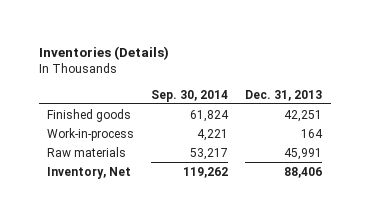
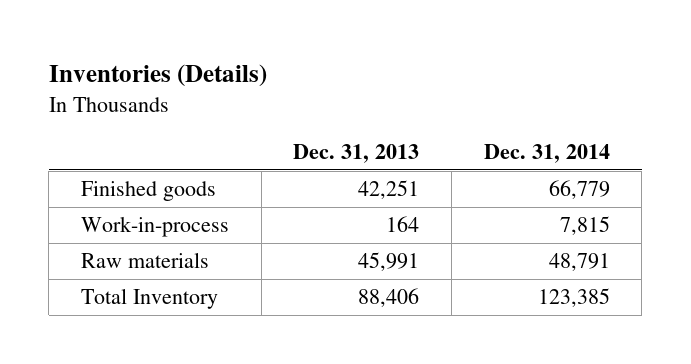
[151,89,229,102] Sep. 30, 2014 -> none
none -> [483,143,610,163] Dec. 31, 2014
[47,166,132,179] Inventory, Net -> [80,288,218,310] Total Inventory

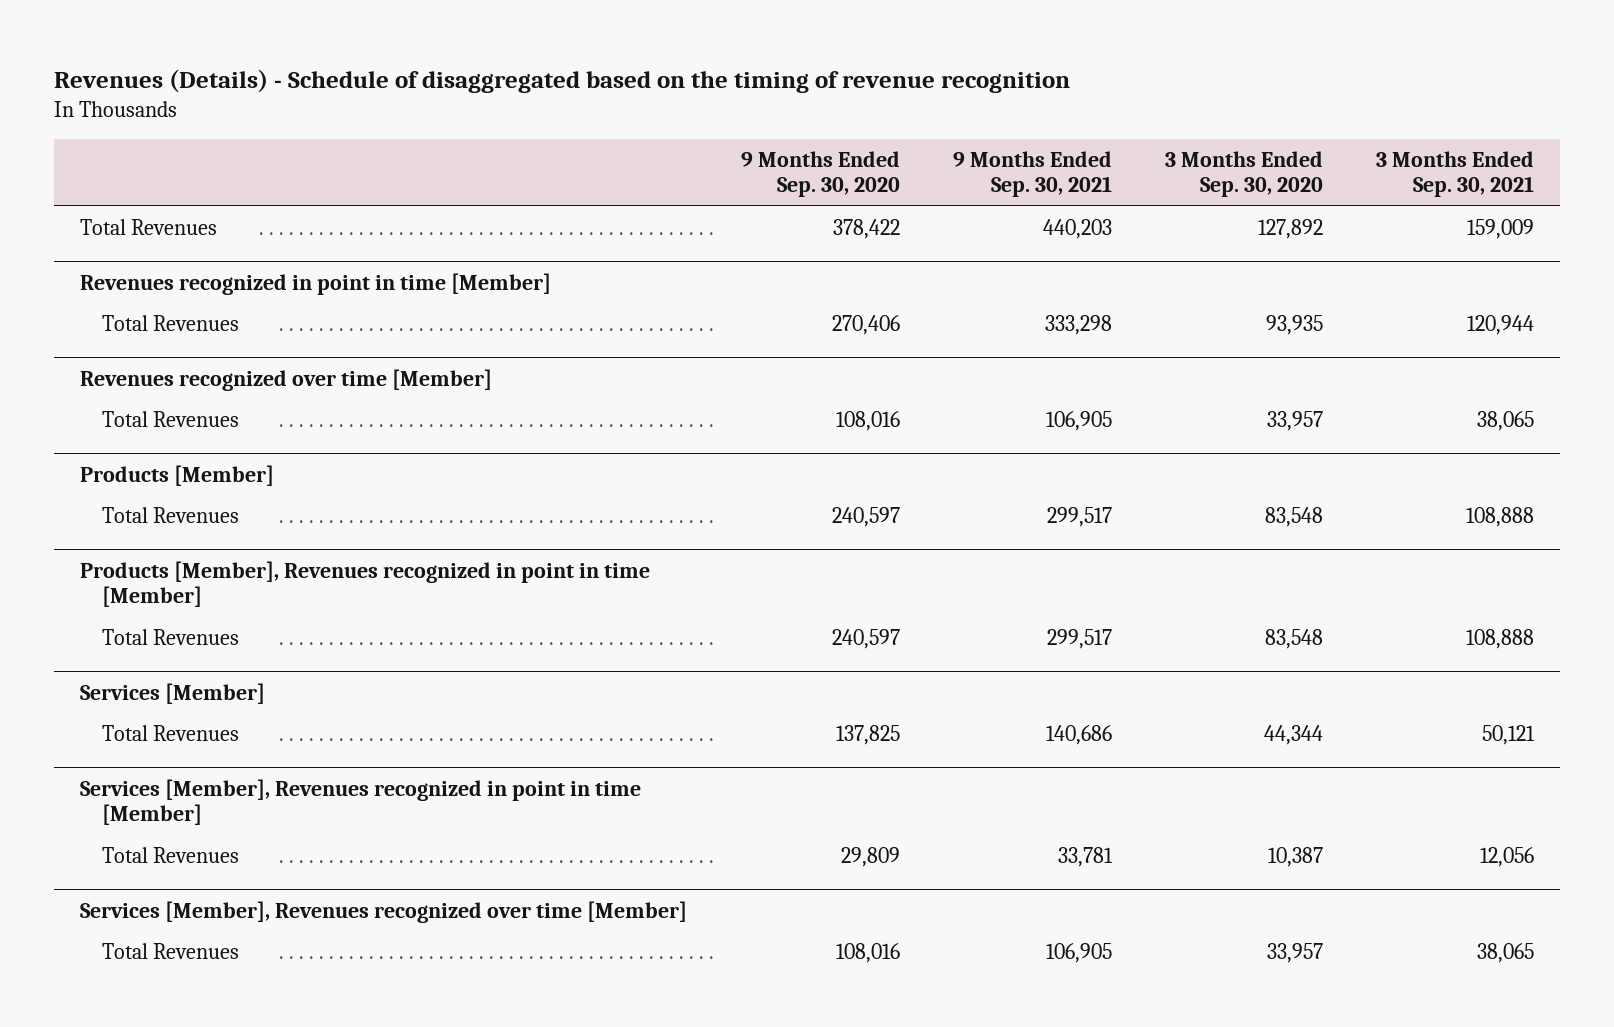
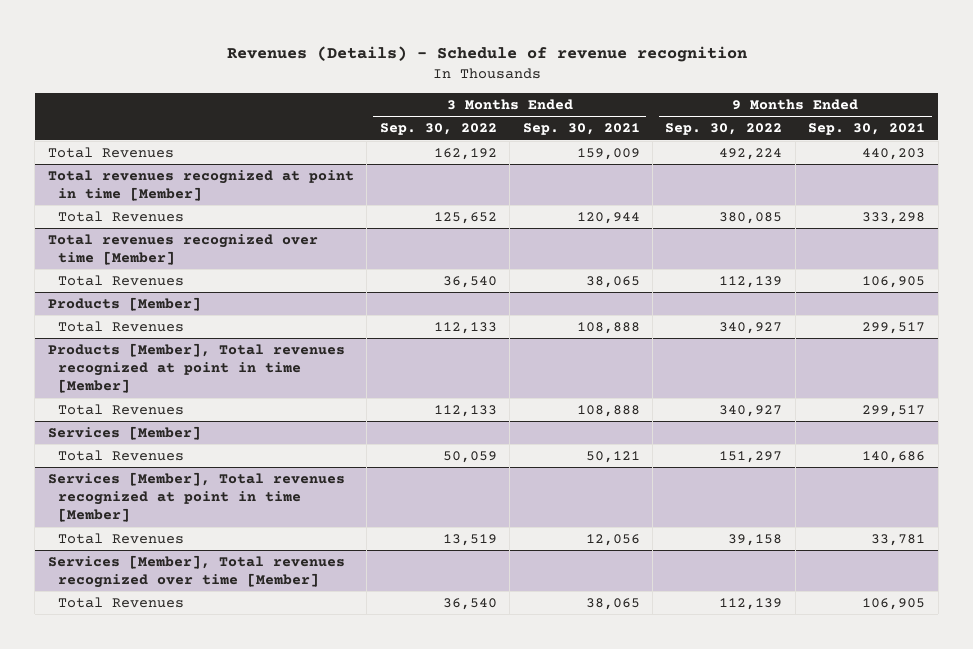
[53,68,1070,93] Revenues (Details) - Schedule of disaggregated based on the timing of revenue recognition -> [226,45,747,62] Revenues (Details) - Schedule of revenue recognition
[740,150,900,198] 9 Months Ended Sep. 30, 2020 -> none
[1164,150,1323,198] 3 Months Ended Sep. 30, 2020 -> none
none -> [379,123,497,136] Sep. 30, 2022
none -> [665,123,783,136] Sep. 30, 2022
[80,272,552,295] Revenues recognized in point in time [Member] -> [47,169,354,202] Total revenues recognized at point in time [Member]
[80,368,493,391] Revenues recognized over time [Member] -> [47,233,318,266] Total revenues recognized over time [Member]
[80,560,651,608] Products [Member], Revenues recognized in point in time [Member] -> [47,342,345,394] Products [Member], Total revenues recognized at point in time [Member]
[80,778,642,826] Services [Member], Revenues recognized in point in time [Member] -> [47,471,345,523] Services [Member], Total revenues recognized at point in time [Member]
[80,900,688,923] Services [Member], Revenues recognized over time [Member] -> [47,554,345,589] Services [Member], Total revenues recognized over time [Member]

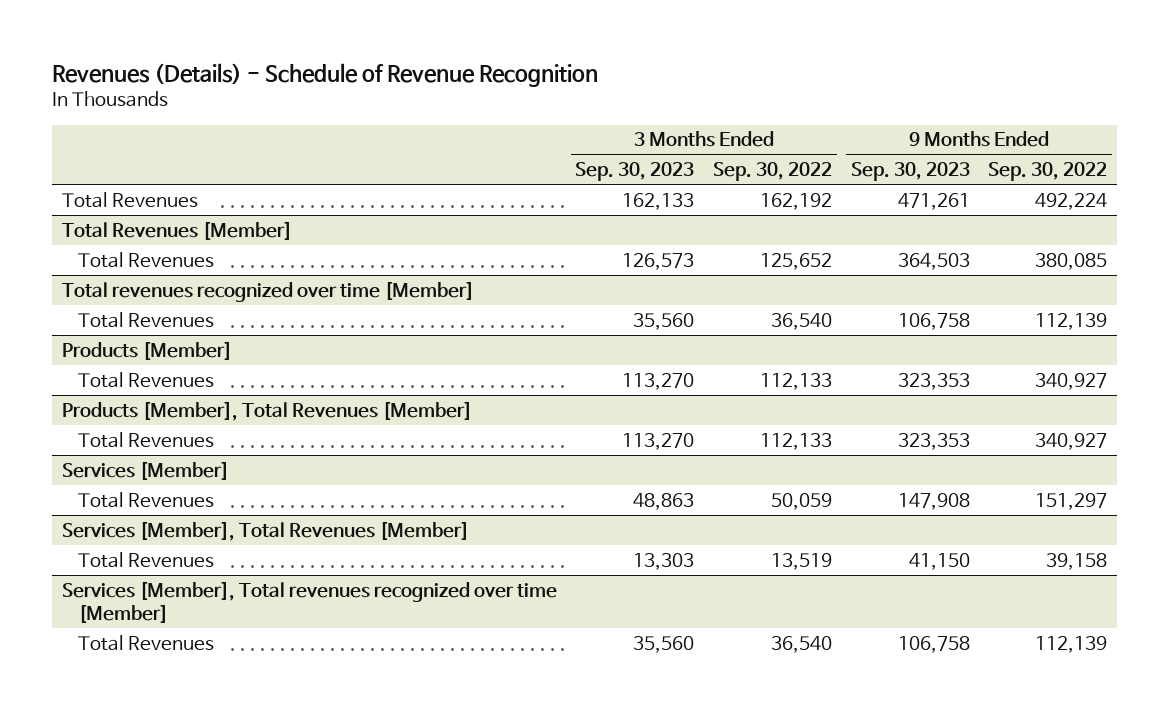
[226,45,747,62] Revenues (Details) - Schedule of revenue recognition -> [52,63,599,88] Revenues (Details) - Schedule of Revenue Recognition
[522,123,640,136] Sep. 30, 2021 -> none
[808,123,926,136] Sep. 30, 2021 -> none
none -> [575,162,695,182] Sep. 30, 2023
none -> [850,162,970,182] Sep. 30, 2023
[47,169,354,202] Total revenues recognized at point in time [Member] -> [61,220,292,240] Total Revenues [Member]
[47,342,345,394] Products [Member], Total revenues recognized at point in time [Member] -> none
none -> [61,400,472,421] Products [Member], Total Revenues [Member]
[47,471,345,523] Services [Member], Total revenues recognized at point in time [Member] -> none
none -> [61,520,469,541] Services [Member], Total Revenues [Member]

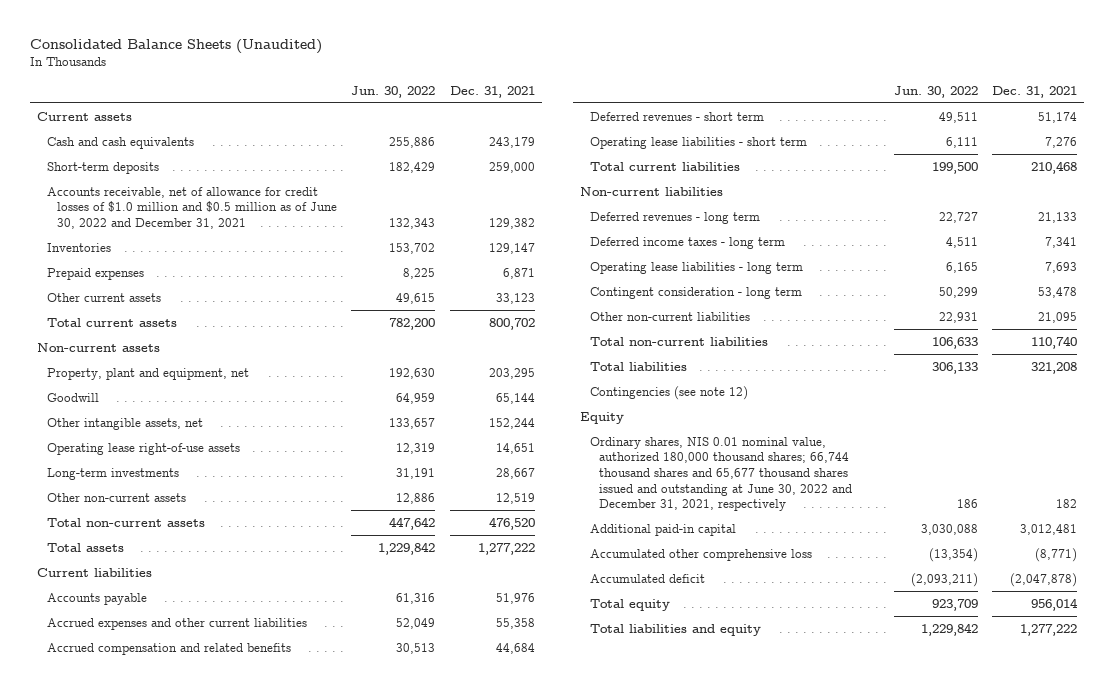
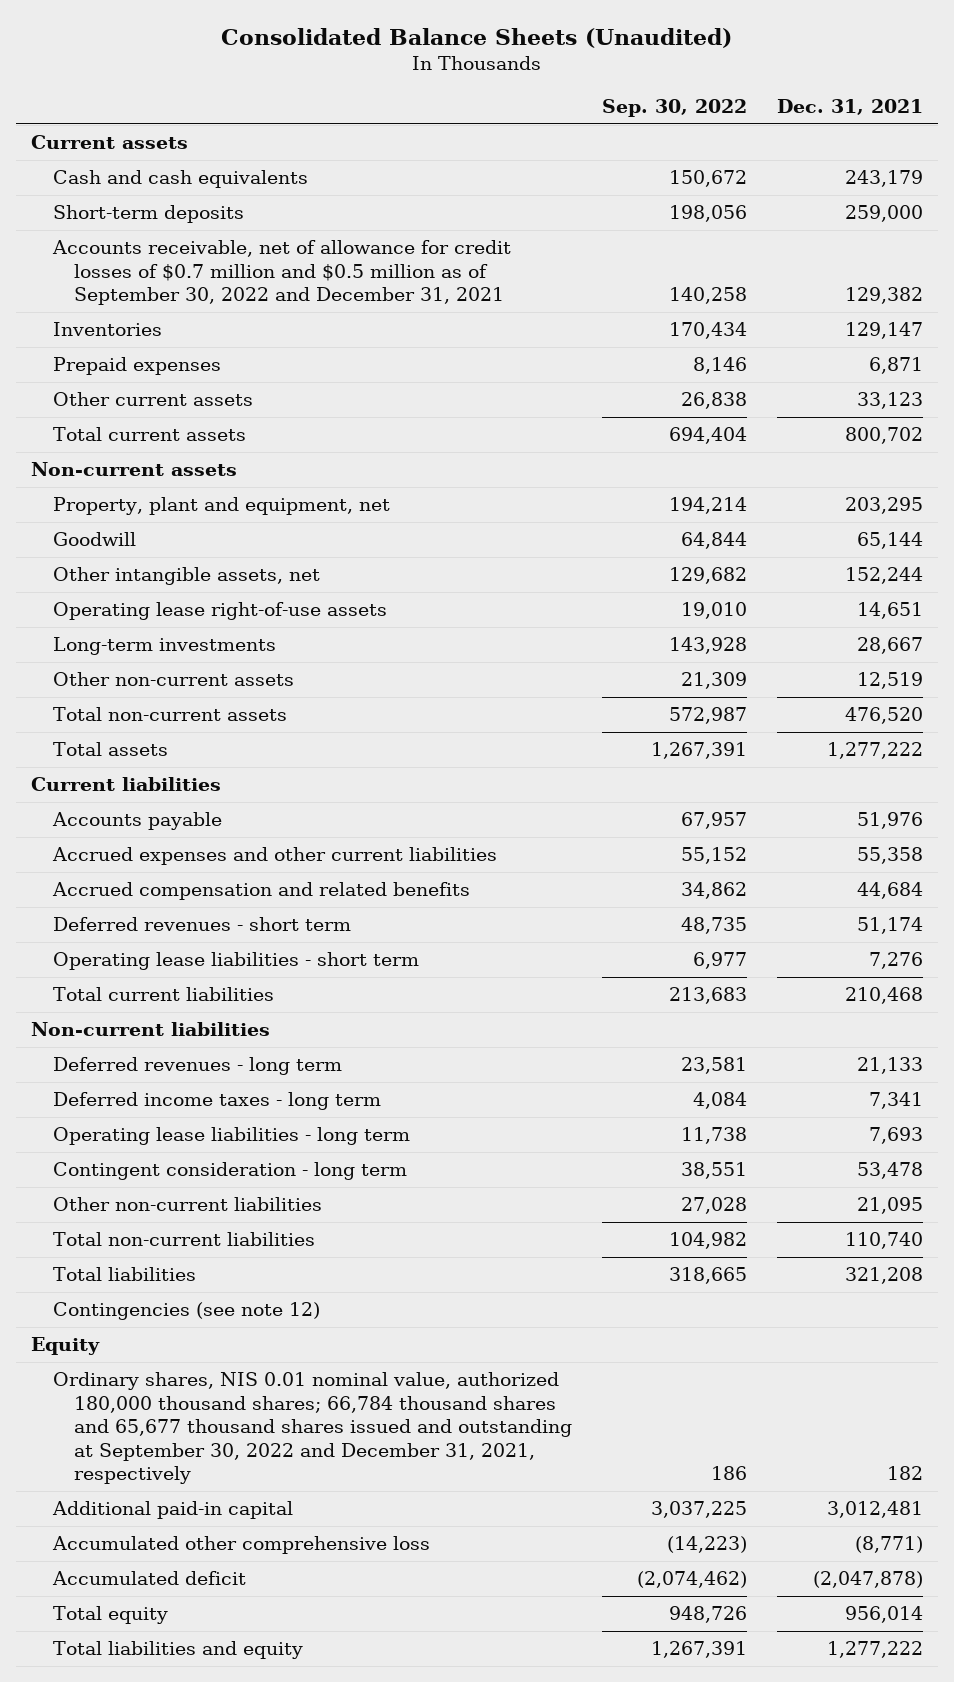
[351,85,436,98] Jun. 30, 2022 -> none
none -> [602,98,748,117] Sep. 30, 2022
[47,186,337,229] Accounts receivable, net of allowance for credit losses of $1.0 million and $0.5 million as of June 30, 2022 and December 31, 2021 -> [51,240,511,306] Accounts receivable, net of allowance for credit losses of $0.7 million and $0.5 million as of September 30, 2022 and December 31, 2021
[589,436,853,512] Ordinary shares, NIS 0.01 nominal value, authorized 180,000 thousand shares; 66,744 thousand shares and 65,677 thousand shares issued and outstanding at June 30, 2022 and December 31, 2021, respectively -> [52,1372,573,1485] Ordinary shares, NIS 0.01 nominal value, authorized 180,000 thousand shares; 66,784 thousand shares and 65,677 thousand shares issued and outstanding at September 30, 2022 and December 31, 2021, respectively

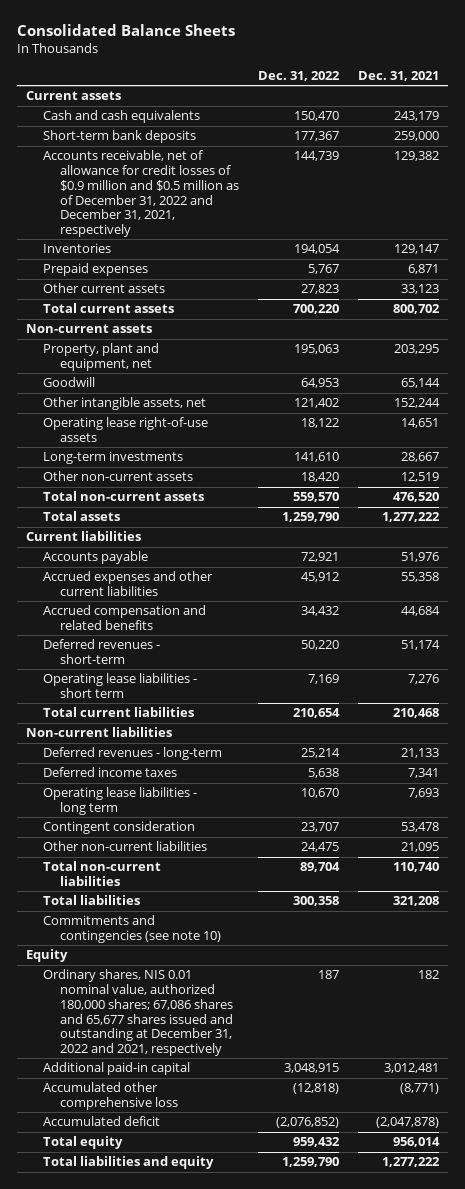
[221,27,733,48] Consolidated Balance Sheets (Unaudited) -> [16,24,235,37] Consolidated Balance Sheets
[602,98,748,117] Sep. 30, 2022 -> none
none -> [257,70,340,81] Dec. 31, 2022
[52,205,244,224] Short-term deposits -> [43,130,197,144] Short-term bank deposits
[51,240,511,306] Accounts receivable, net of allowance for credit losses of $0.7 million and $0.5 million as of September 30, 2022 and December 31, 2021 -> [43,150,240,238] Accounts receivable, net of allowance for credit losses of $0.9 million and $0.5 million as of December 31, 2022 and December 31, 2021, respectively
[52,917,351,932] Deferred revenues - short term -> [43,639,161,664] Deferred revenues - short-term
[52,1057,342,1076] Deferred revenues - long term -> [43,747,223,761] Deferred revenues - long-term
[52,1092,381,1111] Deferred income taxes - long term -> [43,767,178,778] Deferred income taxes
[52,1162,407,1181] Contingent consideration - long term -> [43,821,196,835] Contingent consideration
[52,1302,320,1321] Contingencies (see note 12) -> [43,915,222,943] Commitments and contingencies (see note 10)
[52,1372,573,1485] Ordinary shares, NIS 0.01 nominal value, authorized 180,000 thousand shares; 66,784 thousand shares and 65,677 thousand shares issued and outstanding at September 30, 2022 and December 31, 2021, respectively -> [43,969,234,1057] Ordinary shares, NIS 0.01 nominal value, authorized 180,000 shares; 67,086 shares and 65,677 shares issued and outstanding at December 31, 2022 and 2021, respectively

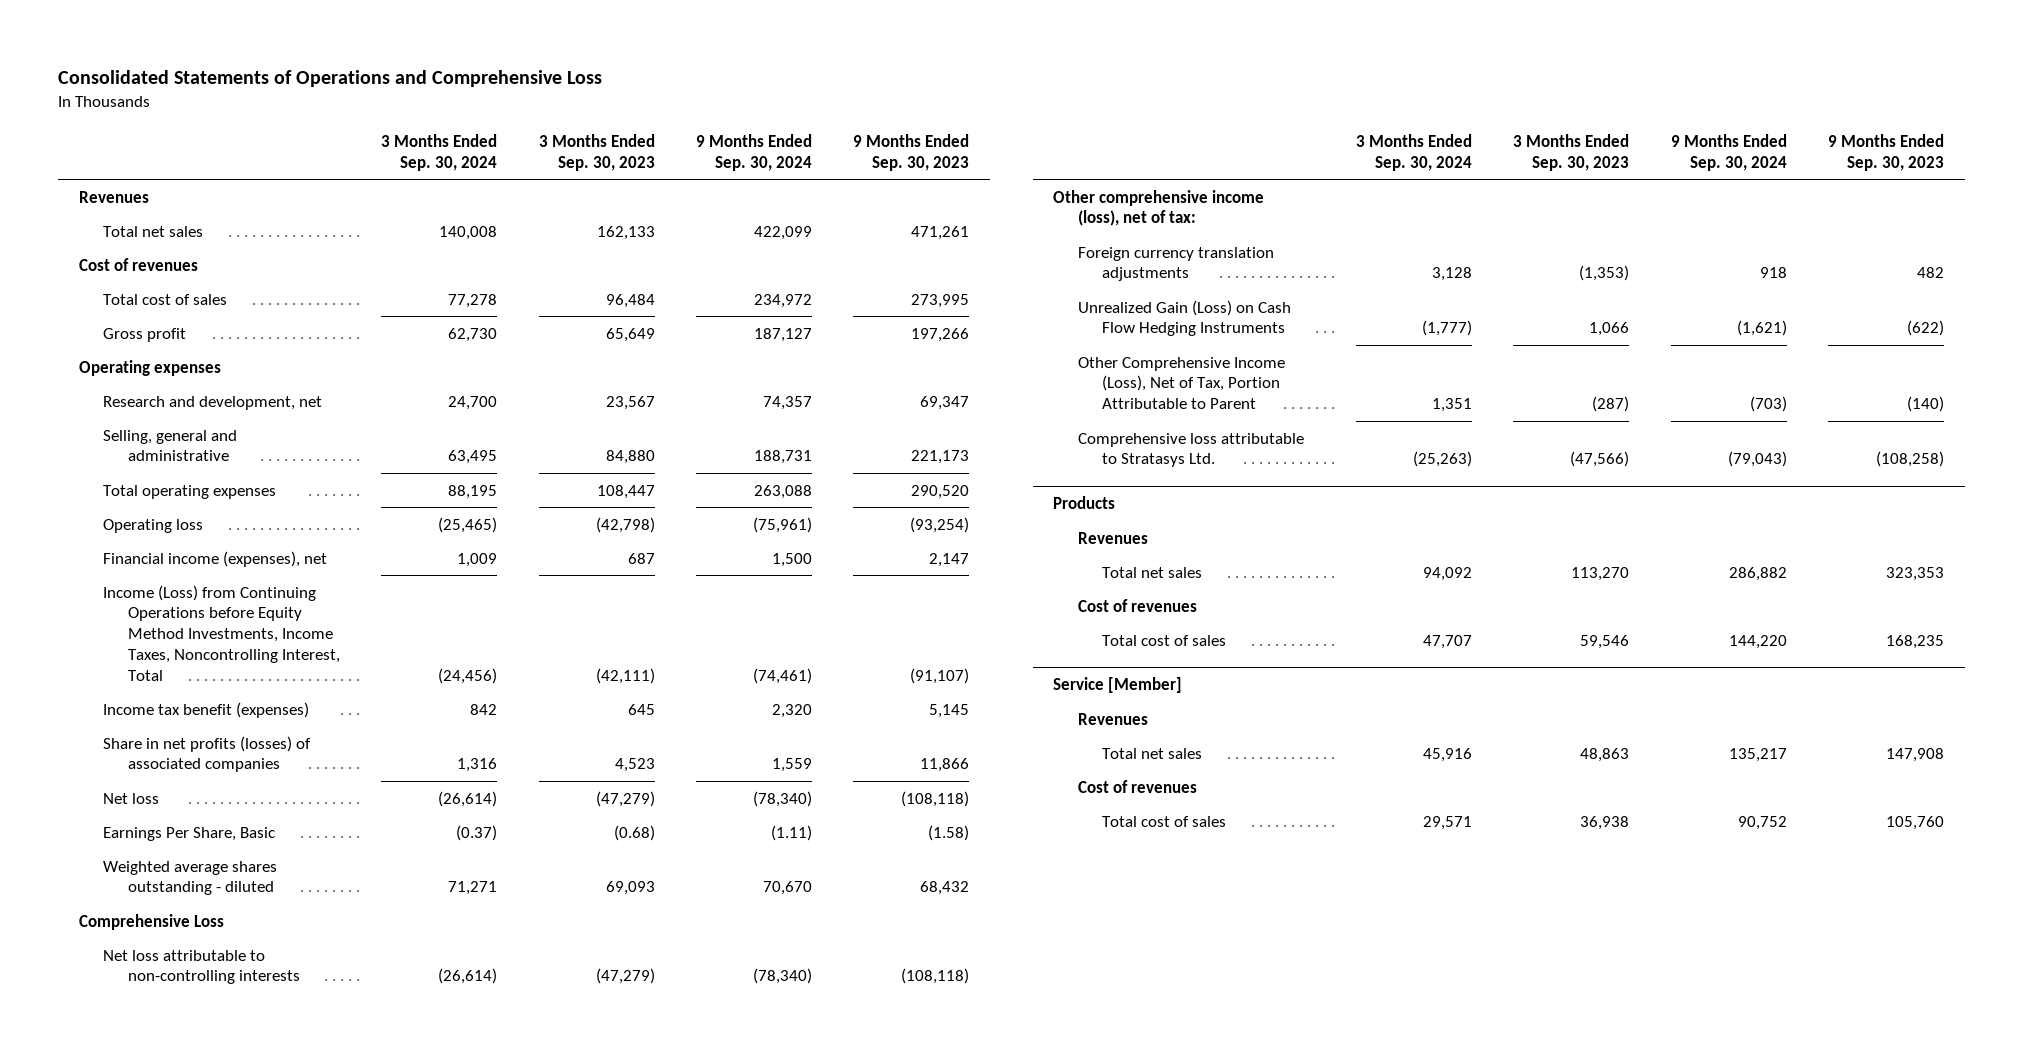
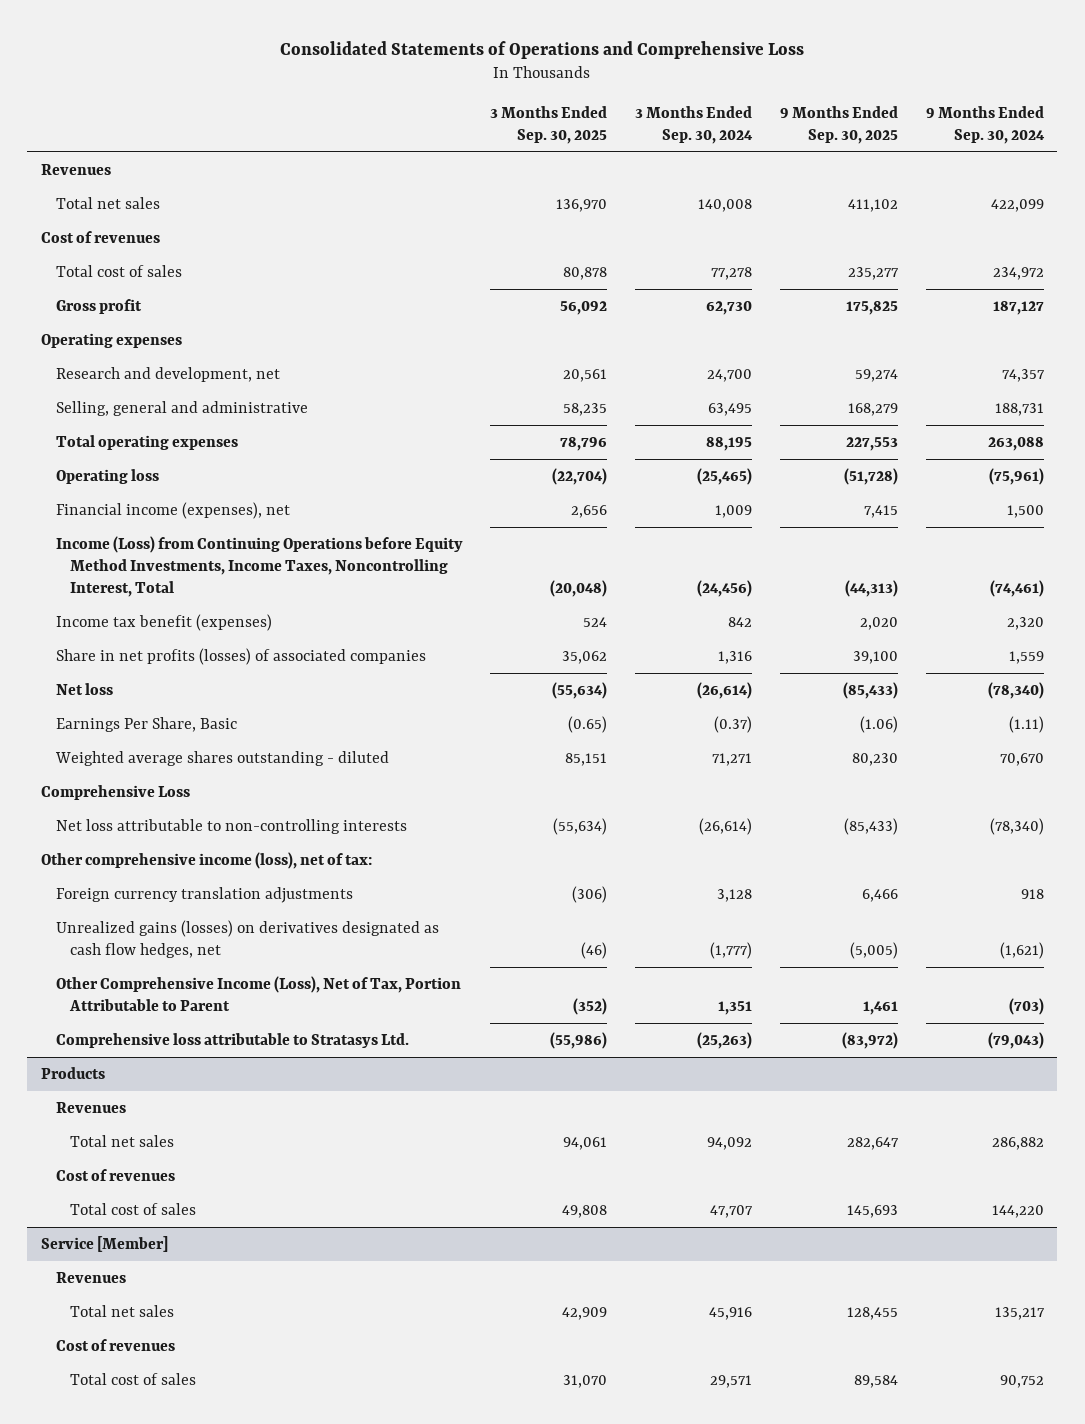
[538,134,655,171] 3 Months Ended Sep. 30, 2023 -> none
[853,134,970,171] 9 Months Ended Sep. 30, 2023 -> none
none -> [490,105,608,144] 3 Months Ended Sep. 30, 2025
none -> [779,105,898,144] 9 Months Ended Sep. 30, 2025
[1077,299,1291,337] Unrealized Gain (Loss) on Cash Flow Hedging Instruments -> [55,919,439,959] Unrealized gains (losses) on derivatives designated as cash flow hedges, net

